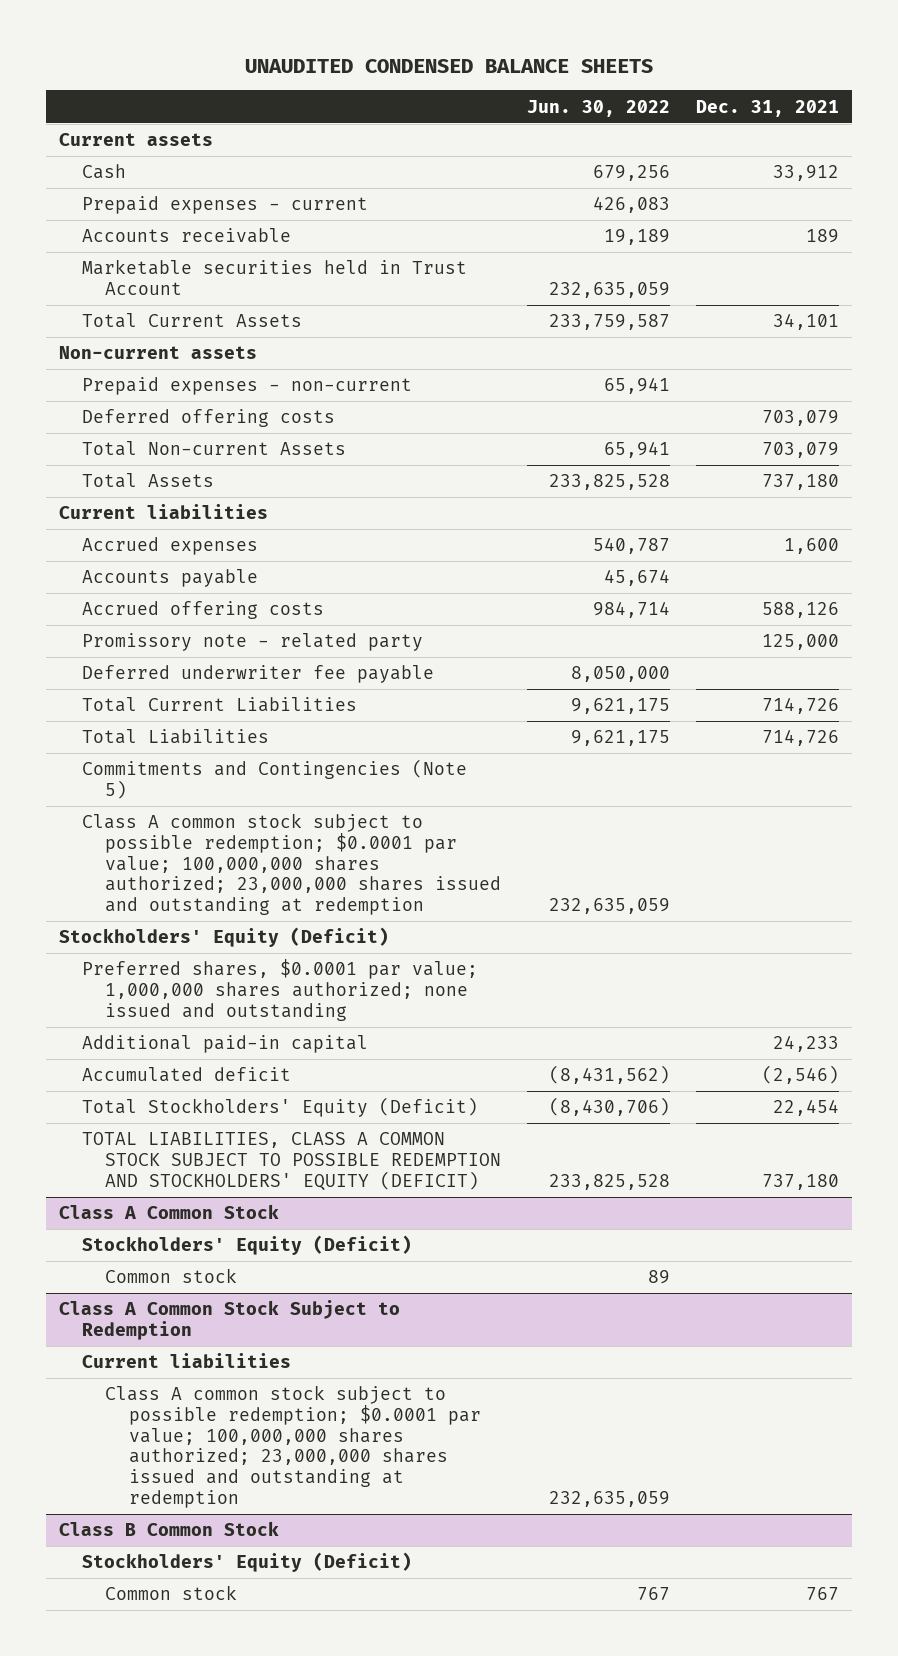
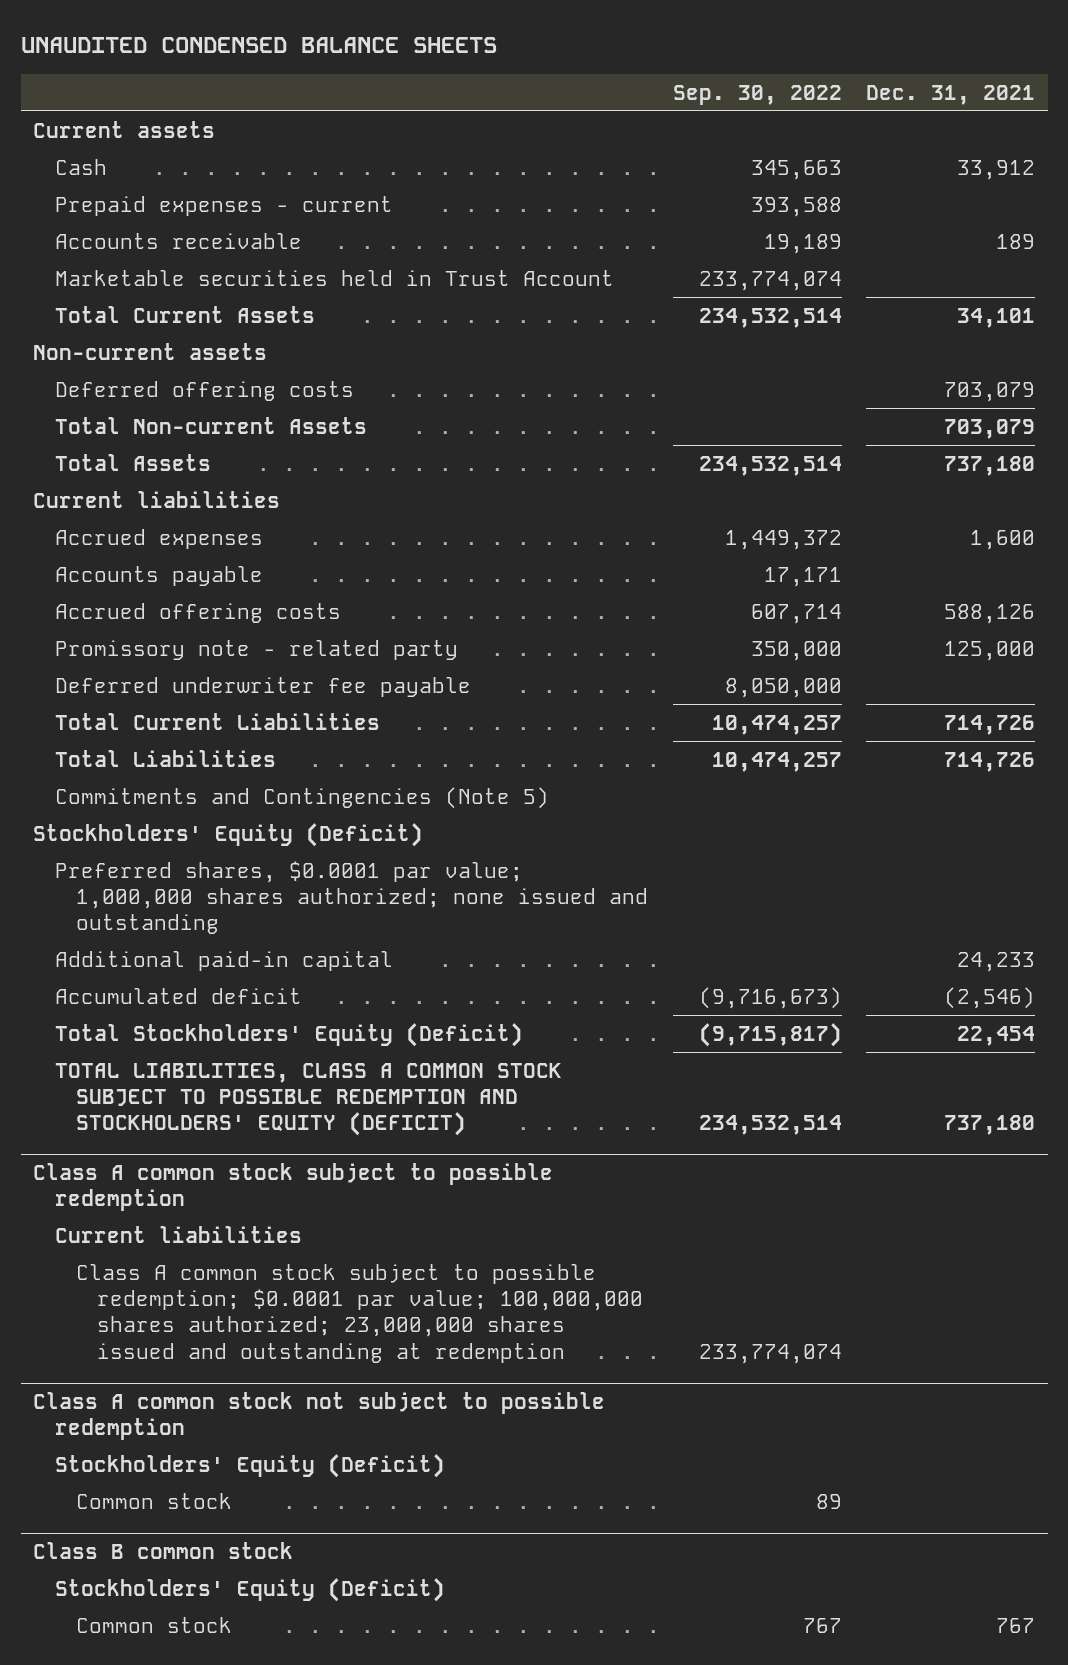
[527,99,671,117] Jun. 30, 2022 -> none
none -> [672,84,842,105] Sep. 30, 2022
[81,377,412,396] Prepaid expenses - non-current -> none
[81,813,502,916] Class A common stock subject to possible redemption; $0.0001 par value; 100,000,000 shares authorized; 23,000,000 shares issued and outstanding at redemption -> none
[58,1204,279,1220] Class A Common Stock -> none
[81,1235,412,1256] Stockholders' Equity (Deficit) -> none
[105,1268,238,1284] Common stock -> none
[58,1300,400,1341] Class A Common Stock Subject to Redemption -> [33,1162,554,1212] Class A common stock subject to possible redemption
[58,1521,279,1537] Class B Common Stock -> none
none -> [33,1391,606,1441] Class A common stock not subject to possible redemption
none -> [76,1492,233,1509] Common stock
none -> [33,1541,294,1559] Class B common stock
none -> [54,1577,445,1602] Stockholders' Equity (Deficit)

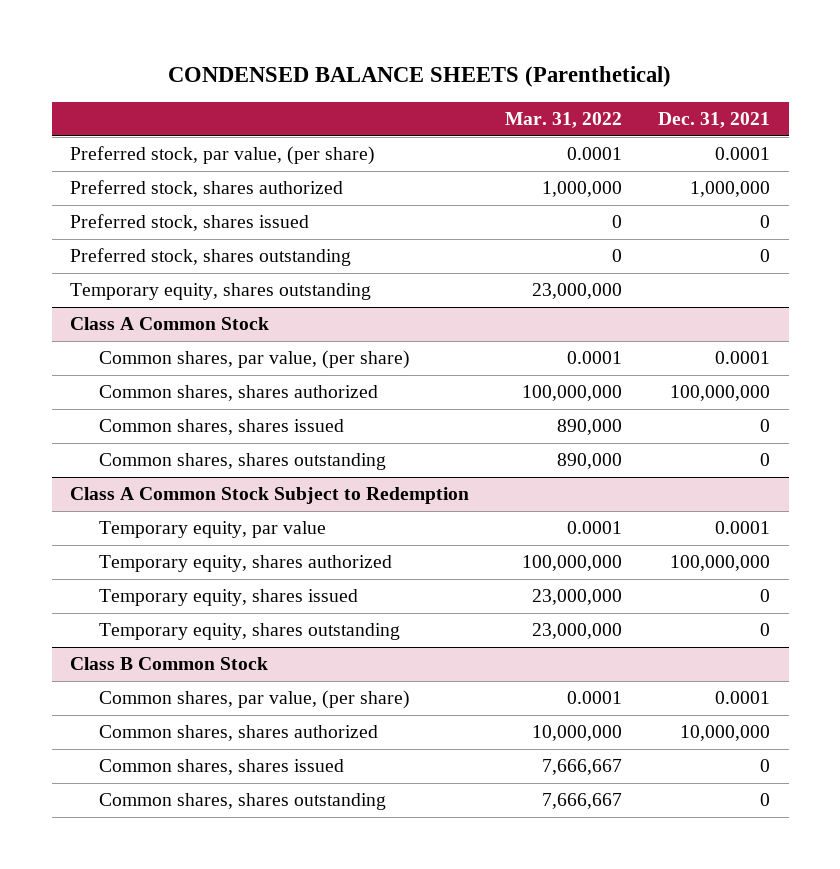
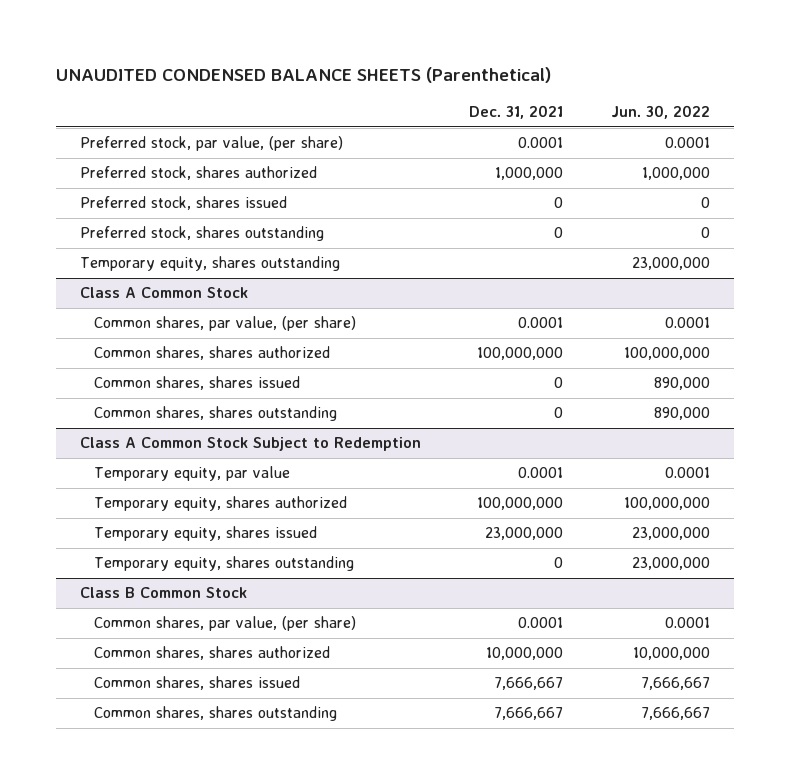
[168,66,672,88] CONDENSED BALANCE SHEETS (Parenthetical) -> [55,66,551,83] UNAUDITED CONDENSED BALANCE SHEETS (Parenthetical)
[505,112,623,129] Mar. 31, 2022 -> none
none -> [610,105,710,120] Jun. 30, 2022
[760,589,771,603] 0 -> [484,527,563,541] 23,000,000
[760,759,771,773] 0 -> [493,677,563,691] 7,666,667
[760,793,771,807] 0 -> [493,707,563,721] 7,666,667

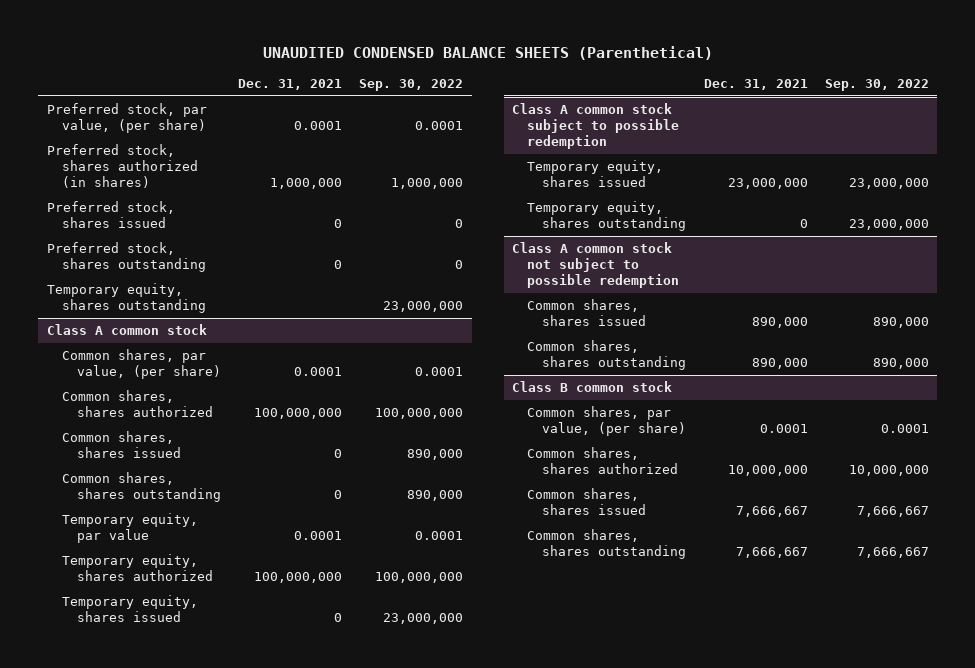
[610,105,710,120] Jun. 30, 2022 -> none
none -> [359,78,464,91] Sep. 30, 2022
[79,166,317,181] Preferred stock, shares authorized -> [46,144,198,188] Preferred stock, shares authorized (in shares)
[79,287,248,299] Class A Common Stock -> [46,324,207,336] Class A common stock
[79,437,421,452] Class A Common Stock Subject to Redemption -> none
none -> [61,595,198,622] Temporary equity, shares issued
none -> [512,103,680,149] Class A common stock subject to possible redemption
none -> [512,242,680,288] Class A common stock not subject to possible redemption
none -> [527,299,647,326] Common shares, shares issued
none -> [527,340,687,370] Common shares, shares outstanding
[79,587,247,599] Class B Common Stock -> [512,381,673,393] Class B common stock

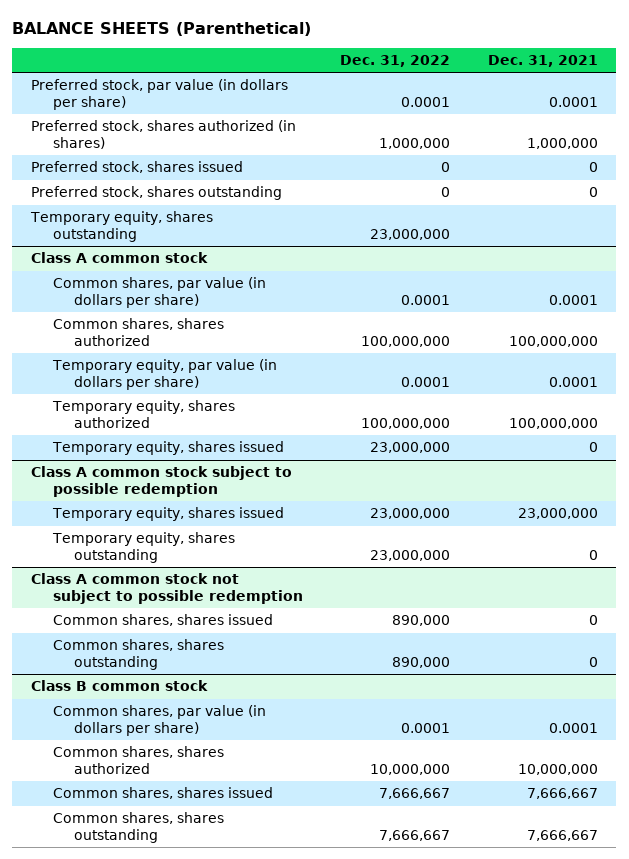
[262,46,713,61] UNAUDITED CONDENSED BALANCE SHEETS (Parenthetical) -> [12,21,312,36] BALANCE SHEETS (Parenthetical)
[359,78,464,91] Sep. 30, 2022 -> none
none -> [340,55,451,68] Dec. 31, 2022
[46,103,207,133] Preferred stock, par value, (per share) -> [31,79,289,110] Preferred stock, par value (in dollars per share)
[61,349,221,379] Common shares, par value, (per share) -> [52,277,266,308] Common shares, par value (in dollars per share)
[61,431,181,458] Common shares, shares issued -> none
[61,472,221,502] Common shares, shares outstanding -> none
[61,513,198,543] Temporary equity, par value -> [51,359,277,390] Temporary equity, par value (in dollars per share)
[751,316,808,328] 890,000 -> [588,615,598,626] 0
[751,357,808,369] 890,000 -> [588,656,598,667] 0
[527,406,687,436] Common shares, par value, (per share) -> [52,705,266,736] Common shares, par value (in dollars per share)

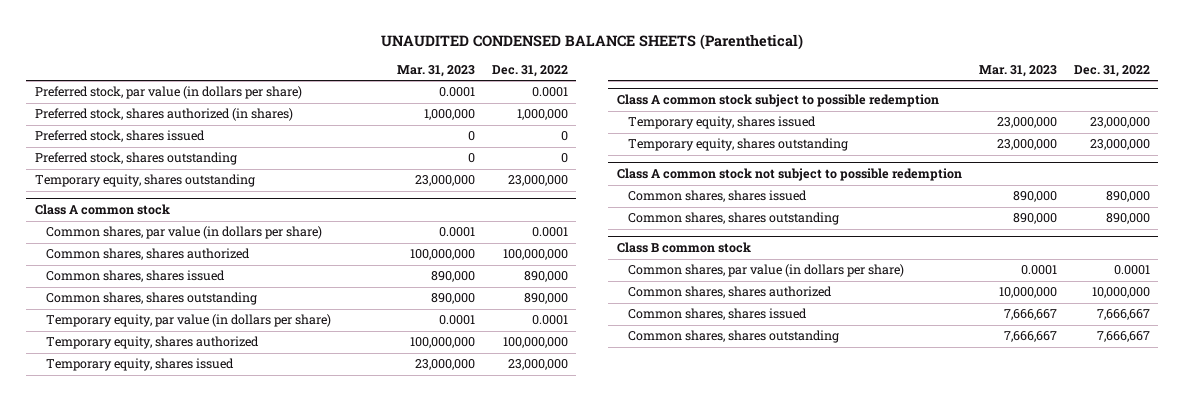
[12,21,312,36] BALANCE SHEETS (Parenthetical) -> [381,33,804,50] UNAUDITED CONDENSED BALANCE SHEETS (Parenthetical)
[487,55,598,68] Dec. 31, 2021 -> none
none -> [396,64,475,77] Mar. 31, 2023
none -> [46,270,226,283] Common shares, shares issued
none -> [46,292,258,306] Common shares, shares outstanding

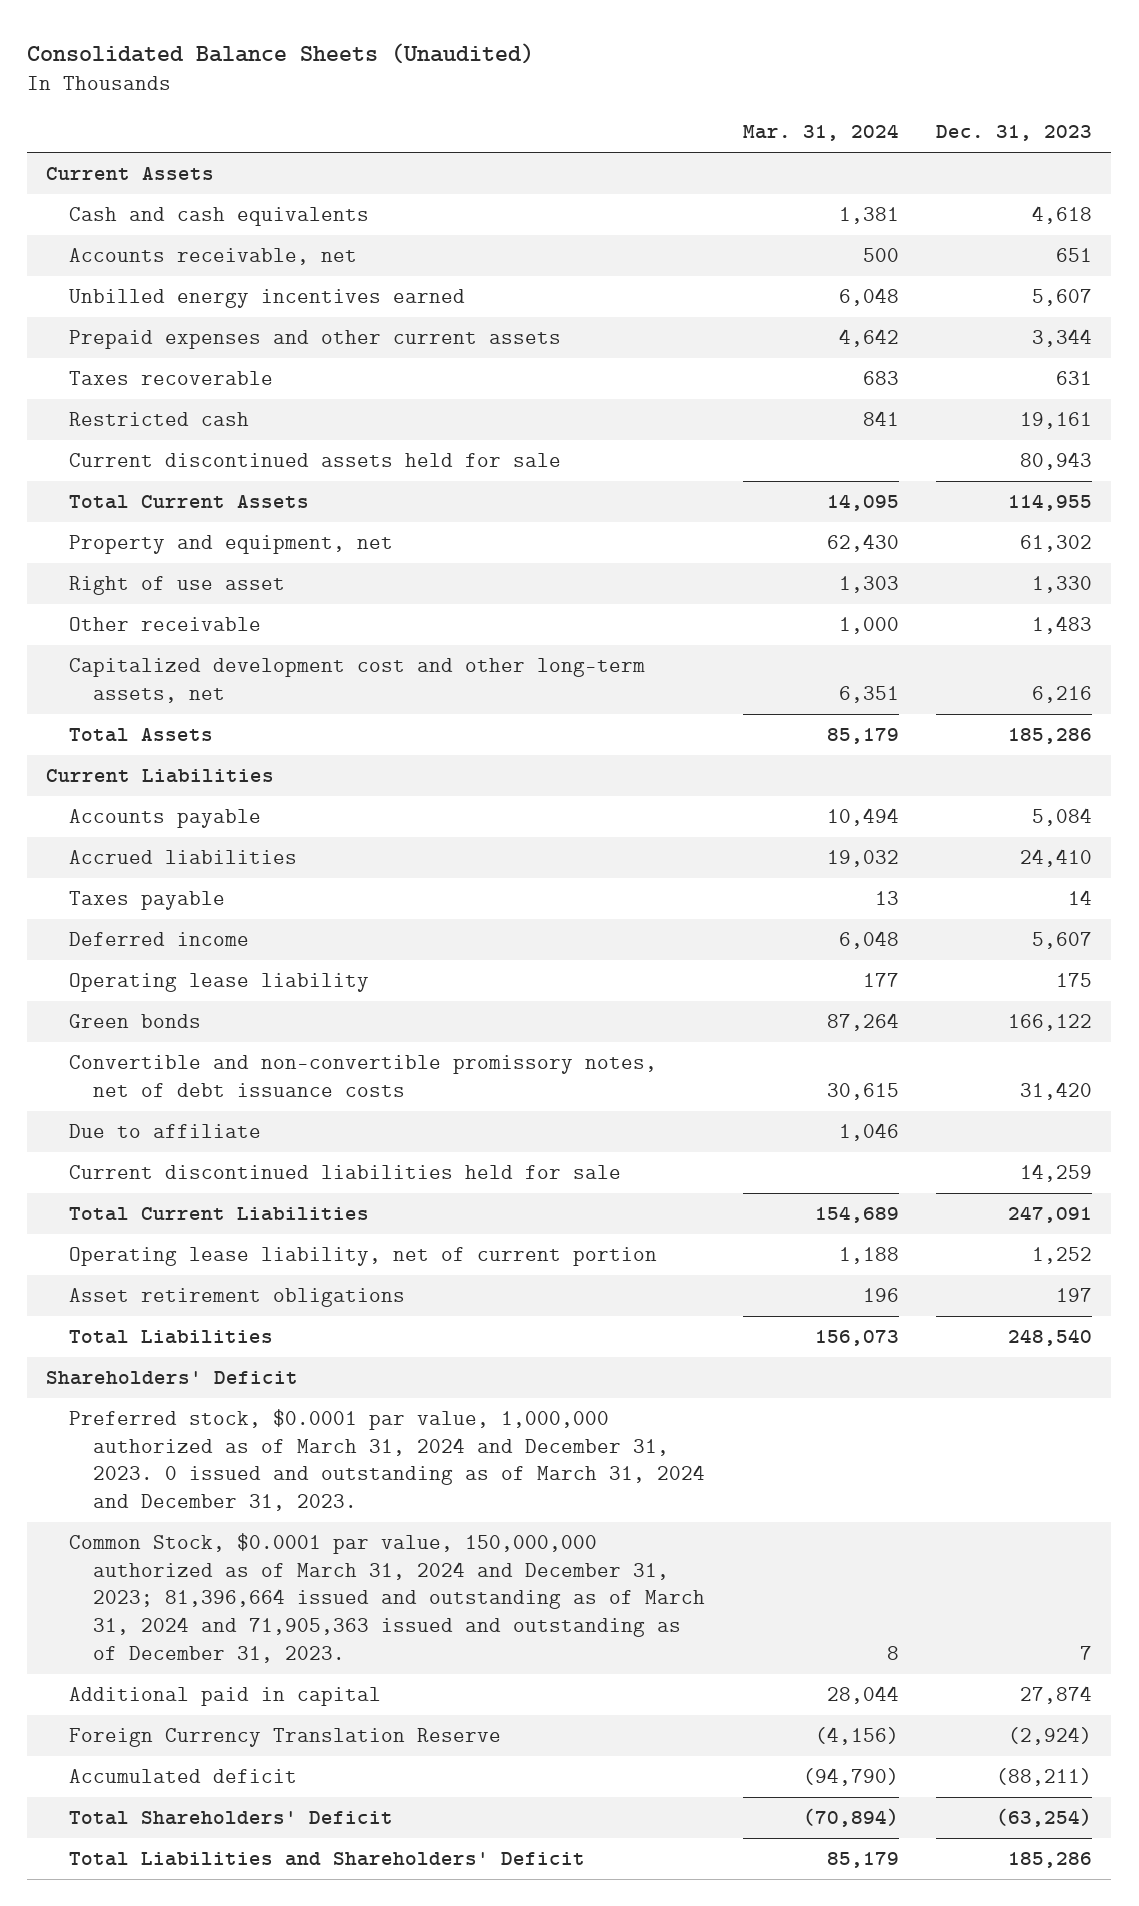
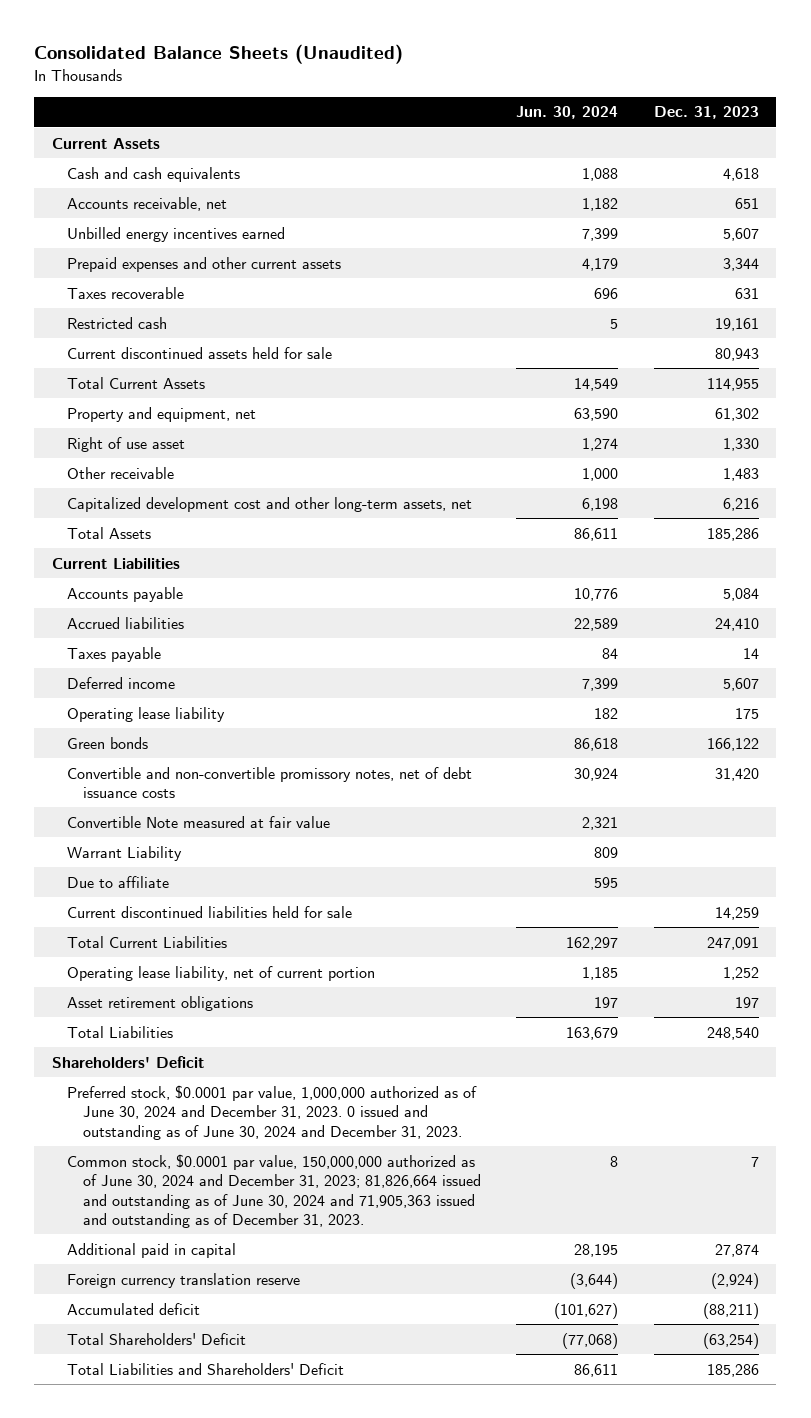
[742,124,899,142] Mar. 31, 2024 -> none
none -> [516,106,619,120] Jun. 30, 2024
none -> [67,815,331,828] Convertible Note measured at fair value
none -> [67,845,183,861] Warrant Liability
[69,1409,705,1511] Preferred stock, $0.0001 par value, 1,000,000 authorized as of March 31, 2024 and December 31, 2023. 0 issued and outstanding as of March 31, 2024 and December 31, 2023. -> [67,1084,478,1140] Preferred stock, $0.0001 par value, 1,000,000 authorized as of June 30, 2024 and December 31, 2023. 0 issued and outstanding as of June 30, 2024 and December 31, 2023.
[69,1533,705,1663] Common Stock, $0.0001 par value, 150,000,000 authorized as of March 31, 2024 and December 31, 2023; 81,396,664 issued and outstanding as of March 31, 2024 and 71,905,363 issued and outstanding as of December 31, 2023. -> [67,1153,481,1229] Common stock, $0.0001 par value, 150,000,000 authorized as of June 30, 2024 and December 31, 2023; 81,826,664 issued and outstanding as of June 30, 2024 and 71,905,363 issued and outstanding as of December 31, 2023.
[69,1728,502,1748] Foreign Currency Translation Reserve -> [67,1272,301,1288] Foreign currency translation reserve

